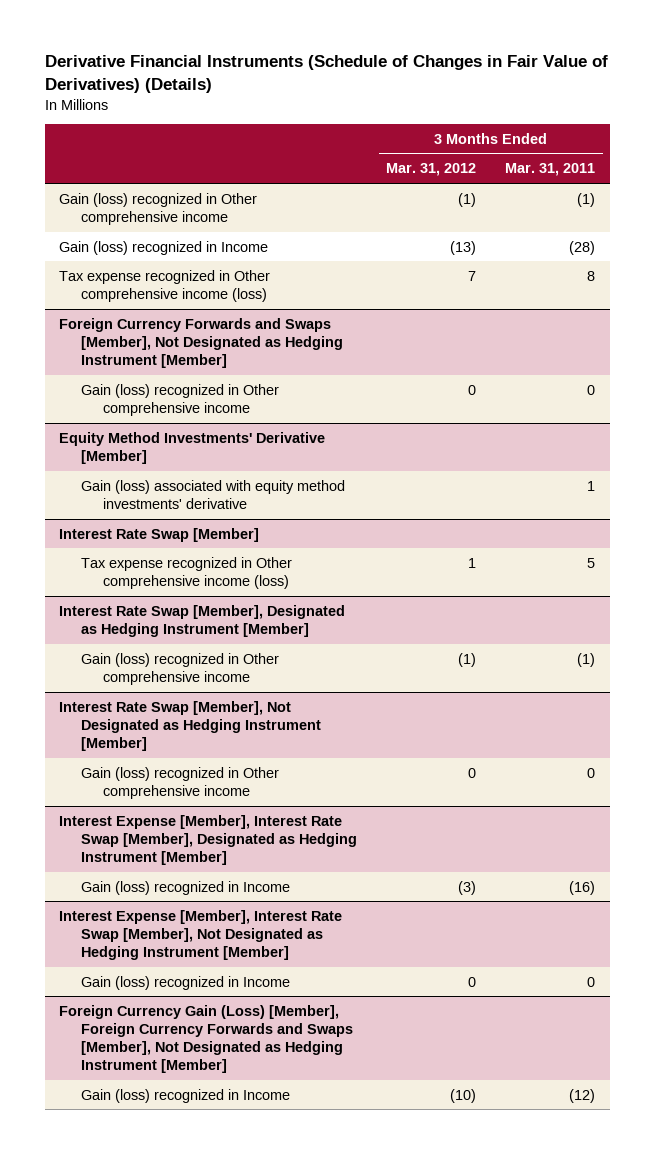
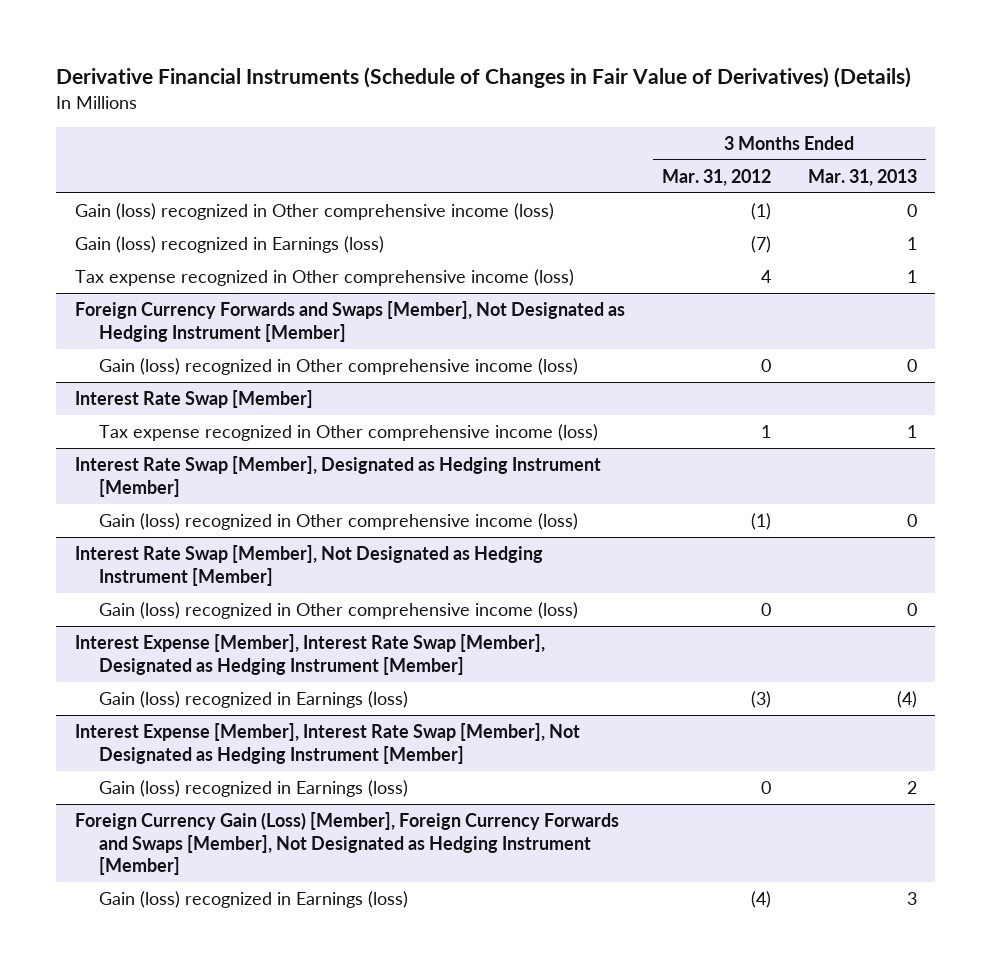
[505,163,596,177] Mar. 31, 2011 -> none
none -> [807,168,917,186] Mar. 31, 2013
[59,192,258,225] Gain (loss) recognized in Other comprehensive income -> [74,203,554,221] Gain (loss) recognized in Other comprehensive income (loss)
[59,240,269,255] Gain (loss) recognized in Income -> [74,236,384,254] Gain (loss) recognized in Earnings (loss)
[450,240,477,255] (13) -> [750,236,771,254] (7)
[468,270,477,281] 7 -> [760,270,771,284] 4
[59,431,326,464] Equity Method Investments' Derivative [Member] -> none
[81,479,346,509] Gain (loss) associated with equity method investments' derivative -> none
[81,383,280,416] Gain (loss) recognized in Other comprehensive income -> [98,358,578,376] Gain (loss) recognized in Other comprehensive income (loss)
[81,652,280,685] Gain (loss) recognized in Other comprehensive income -> [98,513,578,531] Gain (loss) recognized in Other comprehensive income (loss)
[81,766,280,799] Gain (loss) recognized in Other comprehensive income -> [98,602,578,620] Gain (loss) recognized in Other comprehensive income (loss)
[81,880,291,895] Gain (loss) recognized in Income -> [98,691,408,709] Gain (loss) recognized in Earnings (loss)
[81,975,291,990] Gain (loss) recognized in Income -> [98,780,408,798] Gain (loss) recognized in Earnings (loss)
[81,1088,291,1103] Gain (loss) recognized in Income -> [98,891,408,909] Gain (loss) recognized in Earnings (loss)
[450,1088,477,1103] (10) -> [750,891,771,909] (4)

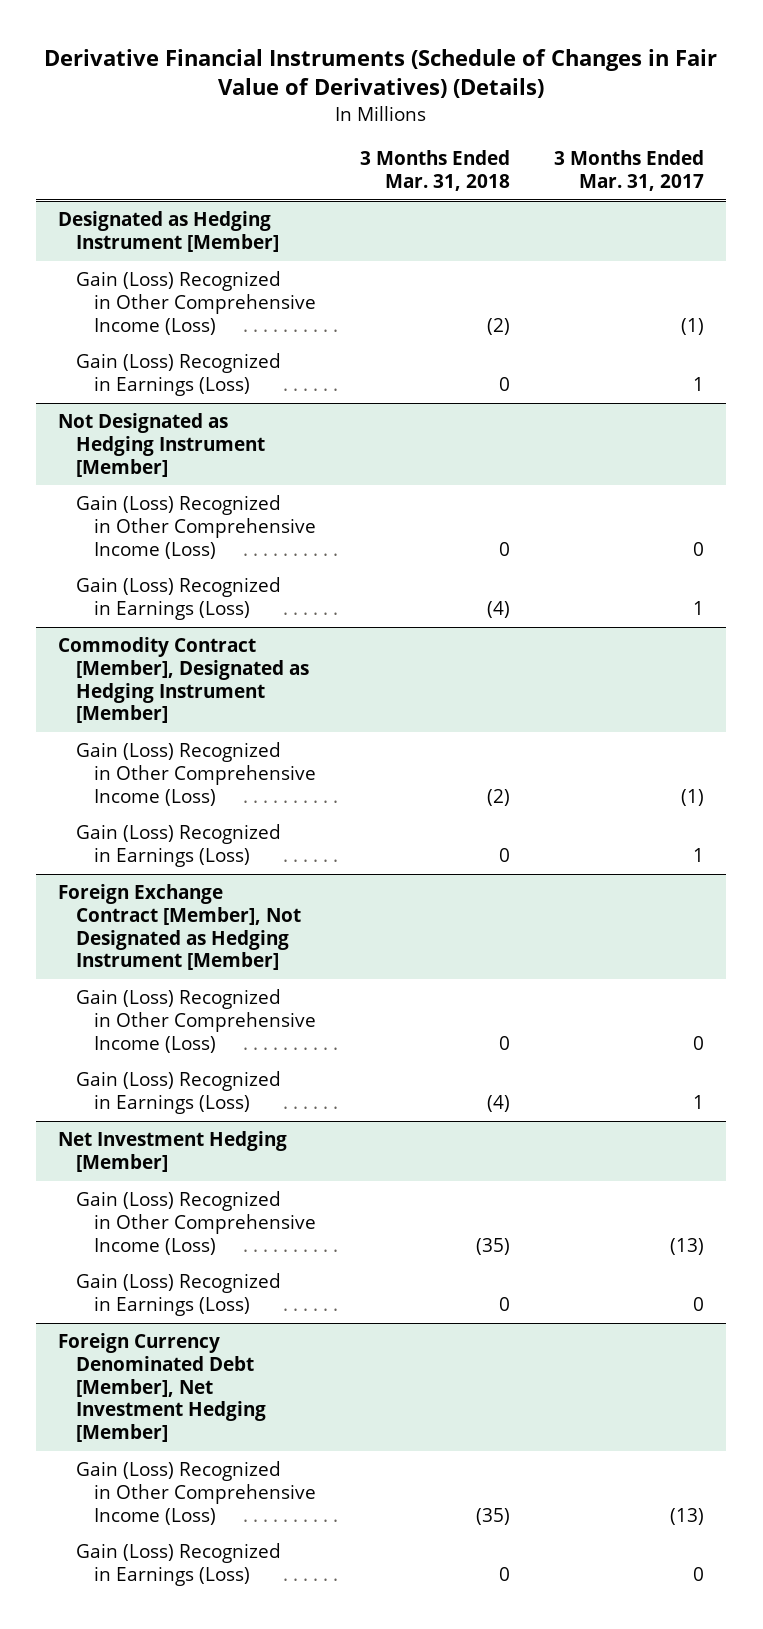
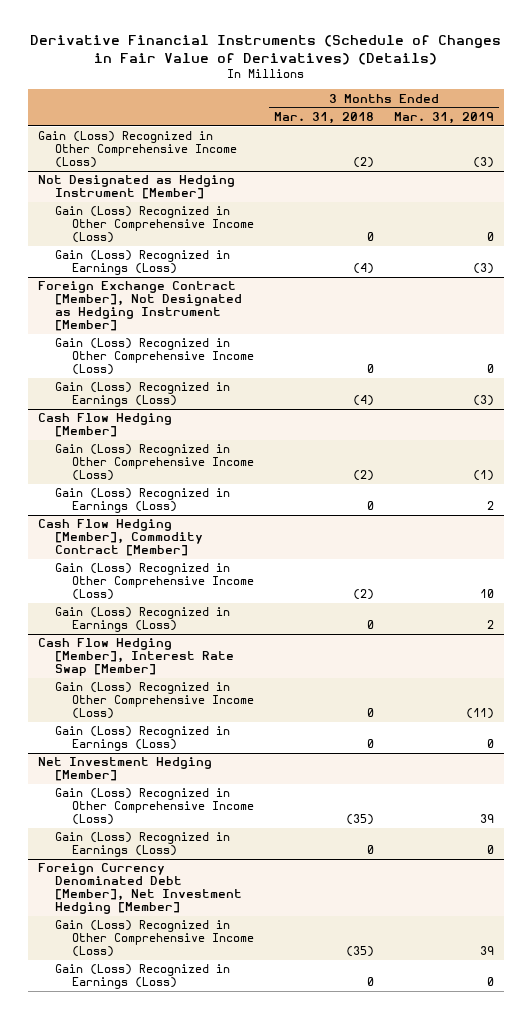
[554,150,705,191] 3 Months Ended Mar. 31, 2017 -> none
none -> [393,111,494,124] Mar. 31, 2019
[58,211,280,252] Designated as Hedging Instrument [Member] -> none
[76,353,282,396] Gain (Loss) Recognized in Earnings (Loss) -> none
[58,637,310,724] Commodity Contract [Member], Designated as Hedging Instrument [Member] -> none
[76,742,316,806] Gain (Loss) Recognized in Other Comprehensive Income (Loss) -> none
[76,824,282,867] Gain (Loss) Recognized in Earnings (Loss) -> none
none -> [37,413,172,438] Cash Flow Hedging [Member]
none -> [54,444,255,482] Gain (Loss) Recognized in Other Comprehensive Income (Loss)
none -> [54,488,230,514] Gain (Loss) Recognized in Earnings (Loss)
none -> [37,519,203,557] Cash Flow Hedging [Member], Commodity Contract [Member]
none -> [54,563,255,601] Gain (Loss) Recognized in Other Comprehensive Income (Loss)
none -> [54,607,230,633] Gain (Loss) Recognized in Earnings (Loss)
none -> [37,638,234,677] Cash Flow Hedging [Member], Interest Rate Swap [Member]
none -> [54,682,255,720] Gain (Loss) Recognized in Other Comprehensive Income (Loss)
none -> [54,726,230,752] Gain (Loss) Recognized in Earnings (Loss)

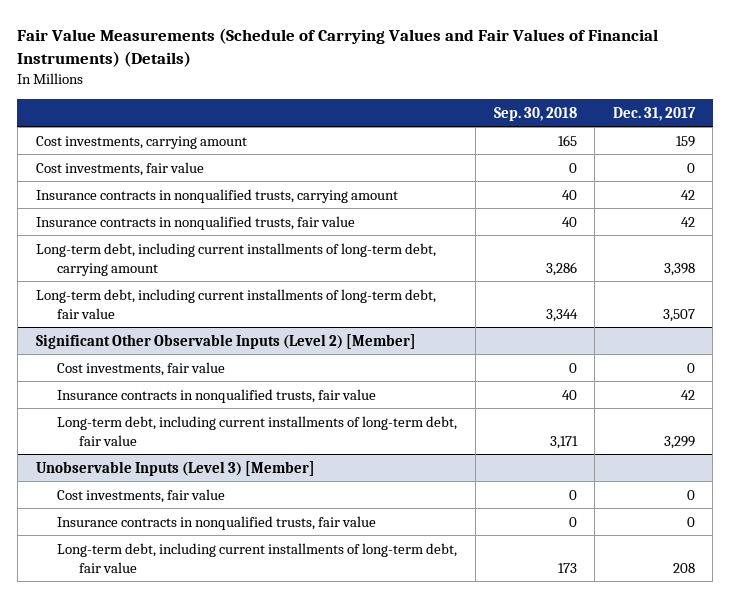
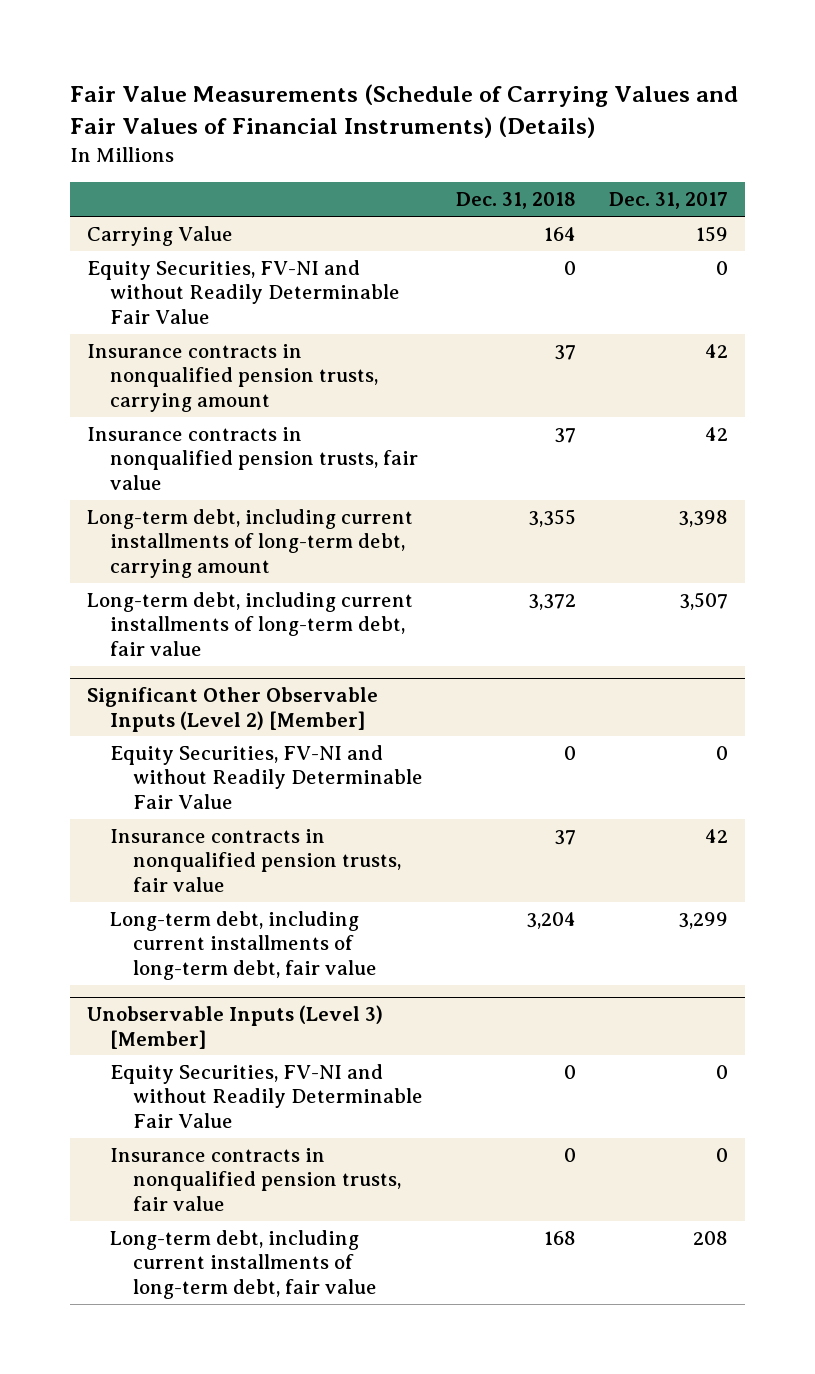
[493,106,577,121] Sep. 30, 2018 -> none
none -> [455,192,576,210] Dec. 31, 2018
[35,161,204,176] Cost investments, fair value -> none
[35,135,247,149] Cost investments, carrying amount -> [87,225,234,246] Carrying Value
none -> [87,259,400,324] Equity Securities, FV-NI and without Readily Determinable Fair Value
[35,188,398,203] Insurance contracts in nonqualified trusts, carrying amount -> [87,343,378,412] Insurance contracts in nonqualified pension trusts, carrying amount
[35,215,355,230] Insurance contracts in nonqualified trusts, fair value -> [87,426,418,490] Insurance contracts in nonqualified pension trusts, fair value
[57,361,226,376] Cost investments, fair value -> none
none -> [109,744,423,809] Equity Securities, FV-NI and without Readily Determinable Fair Value
[57,388,377,403] Insurance contracts in nonqualified trusts, fair value -> [109,828,401,892] Insurance contracts in nonqualified pension trusts, fair value
[57,488,226,503] Cost investments, fair value -> none
none -> [109,1063,423,1128] Equity Securities, FV-NI and without Readily Determinable Fair Value
[57,515,377,530] Insurance contracts in nonqualified trusts, fair value -> [109,1147,401,1211] Insurance contracts in nonqualified pension trusts, fair value

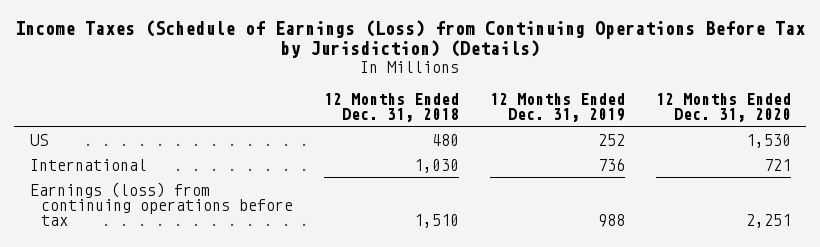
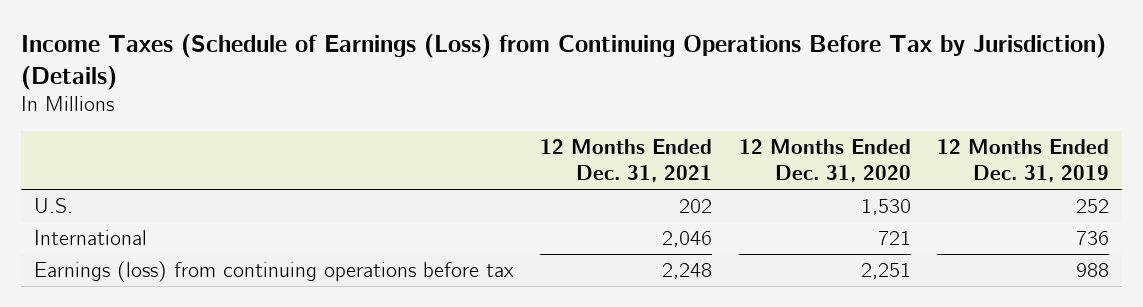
[324,92,460,122] 12 Months Ended Dec. 31, 2018 -> none
none -> [540,139,713,183] 12 Months Ended Dec. 31, 2021
[29,133,48,146] US -> [34,197,74,213] U.S.

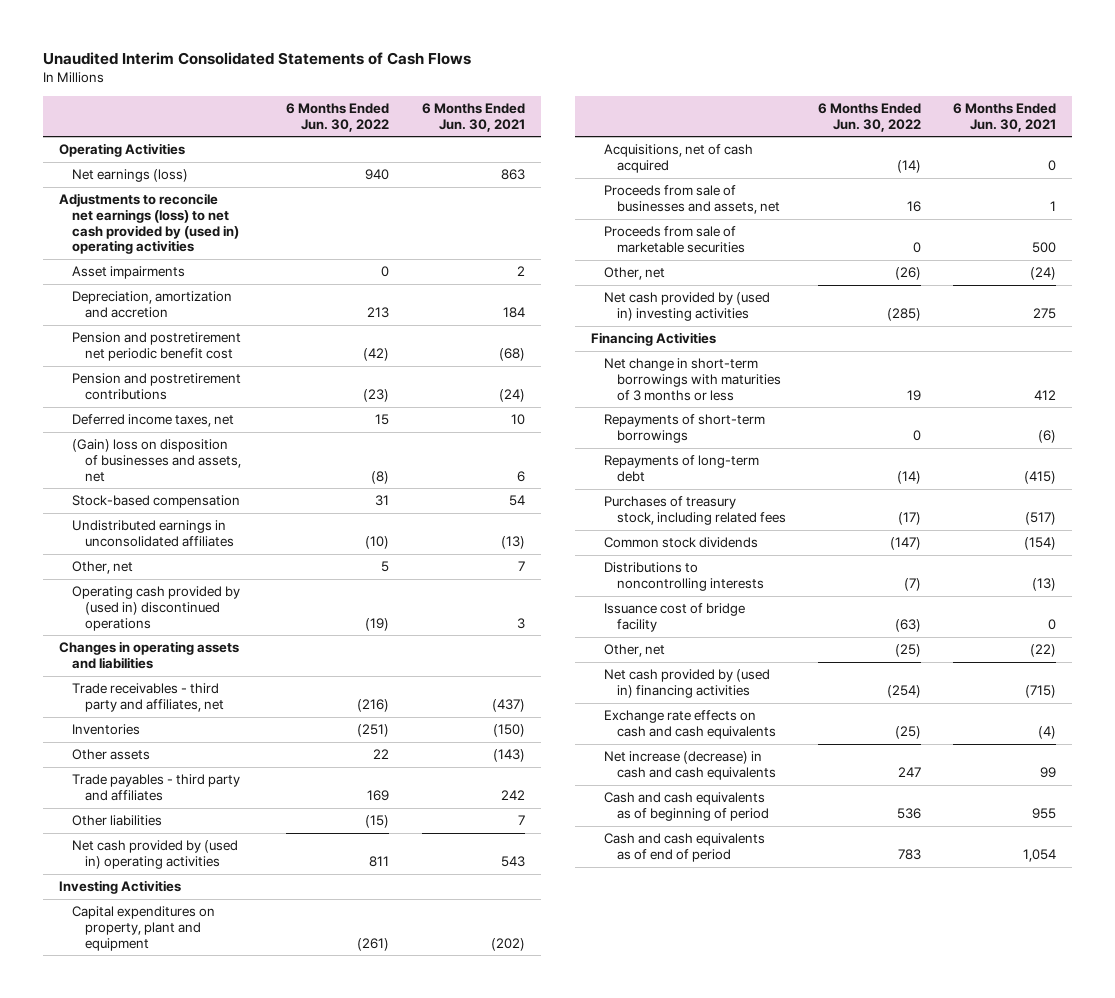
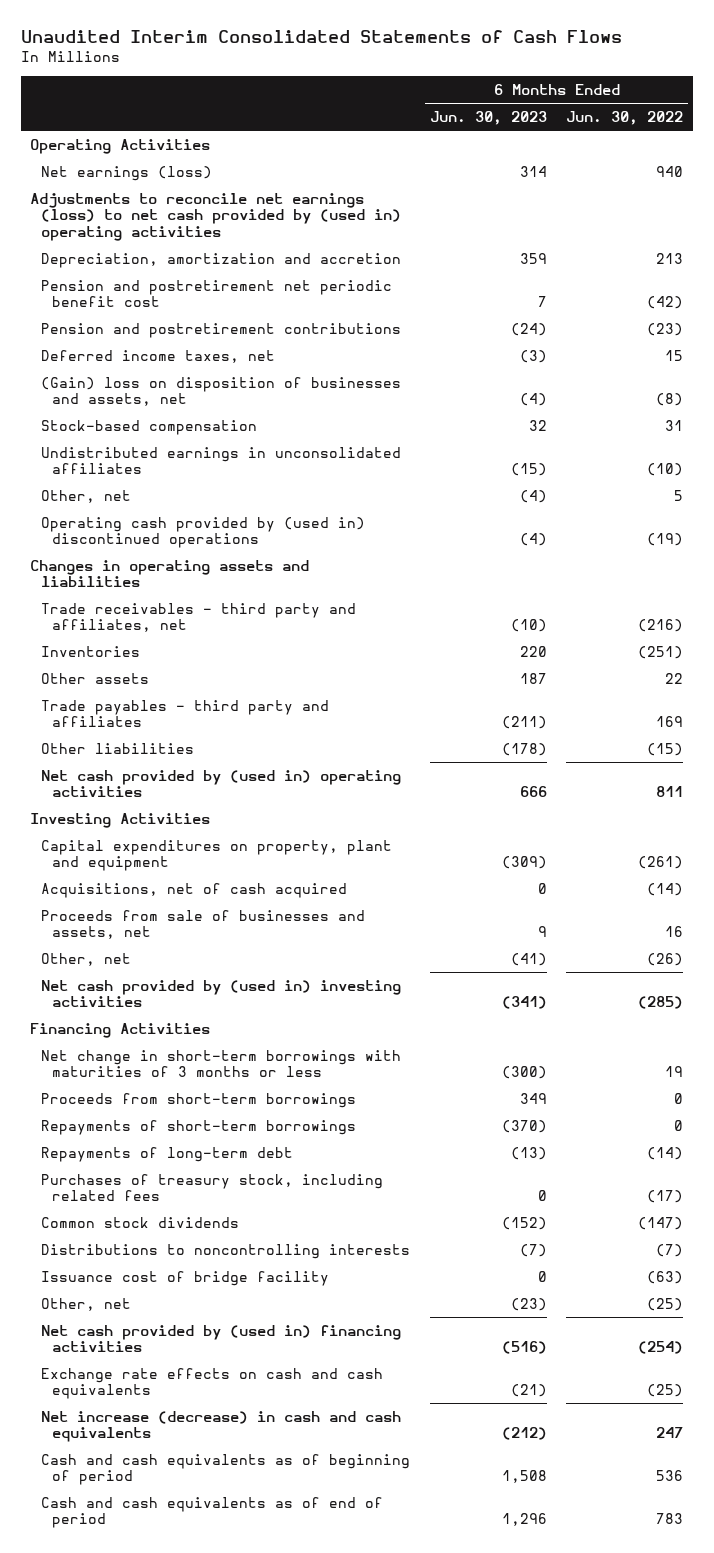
[421,102,525,132] 6 Months Ended Jun. 30, 2021 -> none
none -> [429,110,547,125] Jun. 30, 2023
[72,266,186,280] Asset impairments -> none
[603,226,745,253] Proceeds from sale of marketable securities -> none
none -> [41,1092,357,1108] Proceeds from short-term borrowings

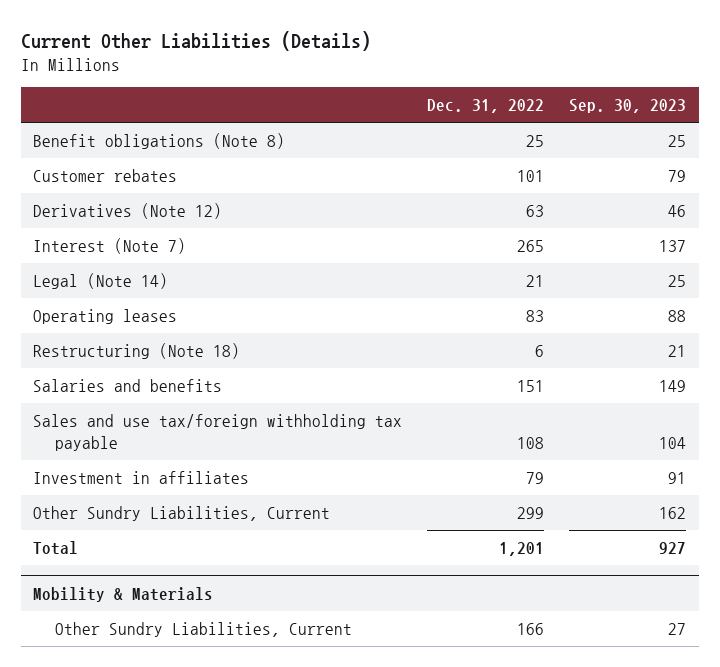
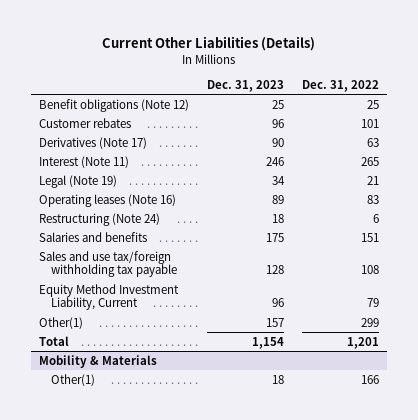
[569,99,687,114] Sep. 30, 2023 -> none
none -> [206,80,284,93] Dec. 31, 2023
[33,132,286,149] Benefit obligations (Note 8) -> [39,98,190,112] Benefit obligations (Note 12)
[33,202,223,219] Derivatives (Note 12) -> [39,136,148,149] Derivatives (Note 17)
[33,237,187,254] Interest (Note 7) -> [39,155,130,168] Interest (Note 11)
[33,272,169,289] Legal (Note 14) -> [39,174,118,188] Legal (Note 19)
[33,308,178,324] Operating leases -> [39,193,177,207] Operating leases (Note 16)
[33,342,241,359] Restructuring (Note 18) -> [39,212,161,226] Restructuring (Note 24)
[33,470,250,484] Investment in affiliates -> [39,283,180,311] Equity Method Investment Liability, Current
[33,505,331,521] Other Sundry Liabilities, Current -> [39,316,84,329] Other(1)
[55,621,353,637] Other Sundry Liabilities, Current -> [51,373,96,386] Other(1)

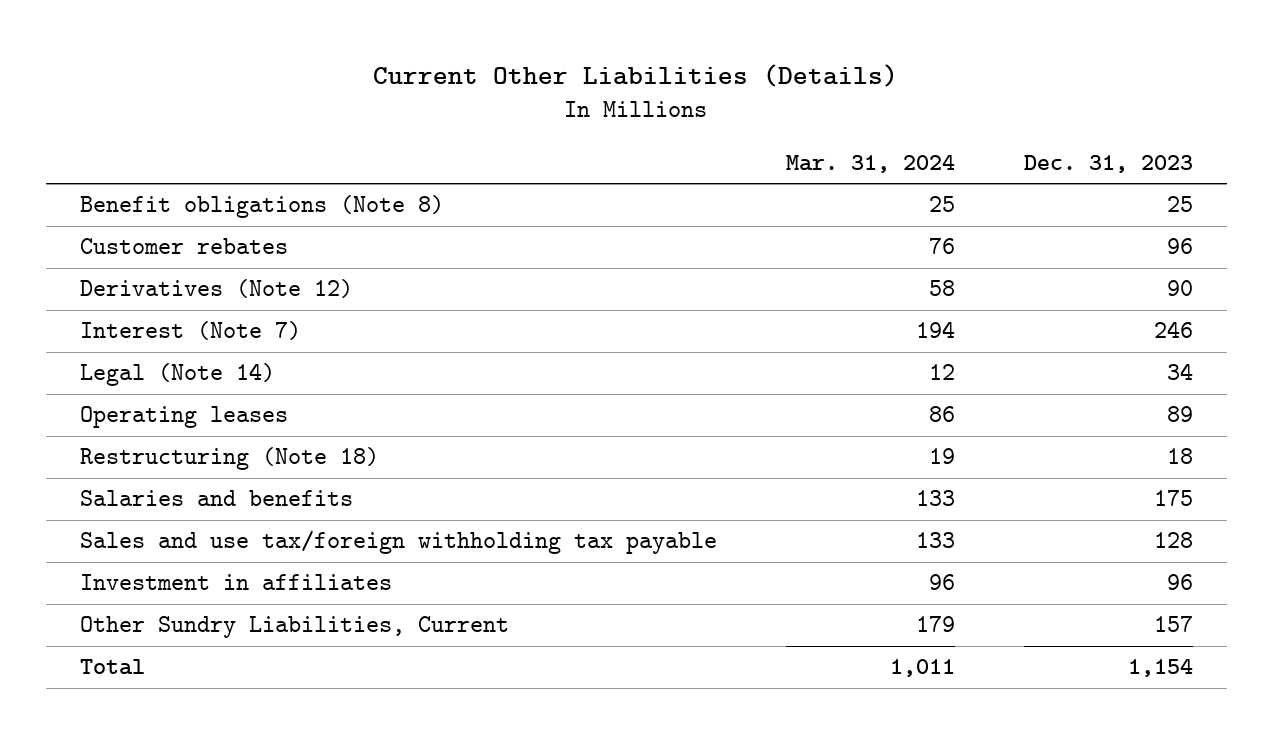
[301,80,379,93] Dec. 31, 2022 -> none
none -> [785,154,955,173] Mar. 31, 2024
[39,98,190,112] Benefit obligations (Note 12) -> [80,195,445,219] Benefit obligations (Note 8)
[39,136,148,149] Derivatives (Note 17) -> [80,279,354,299] Derivatives (Note 12)
[39,155,130,168] Interest (Note 11) -> [80,321,302,341] Interest (Note 7)
[39,174,118,188] Legal (Note 19) -> [80,363,276,387] Legal (Note 14)
[39,193,177,207] Operating leases (Note 16) -> [80,406,289,429] Operating leases
[39,212,161,226] Restructuring (Note 24) -> [80,447,380,471] Restructuring (Note 18)
[39,283,180,311] Equity Method Investment Liability, Current -> [80,574,393,591] Investment in affiliates
[39,316,84,329] Other(1) -> [80,616,510,639] Other Sundry Liabilities, Current
[39,354,158,368] Mobility & Materials -> none
[51,373,96,386] Other(1) -> none

